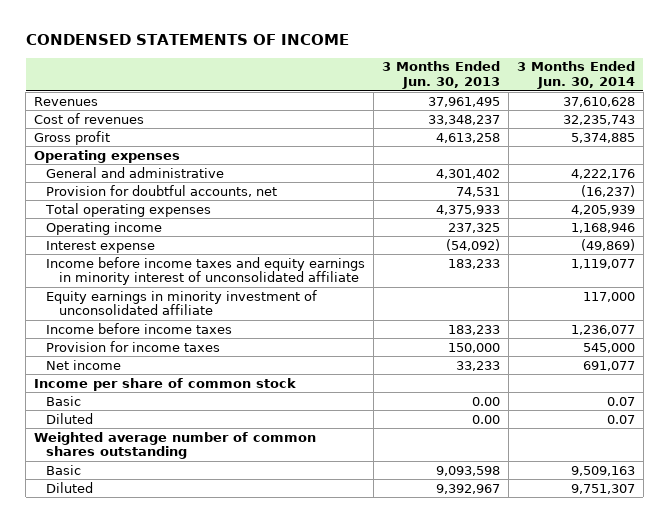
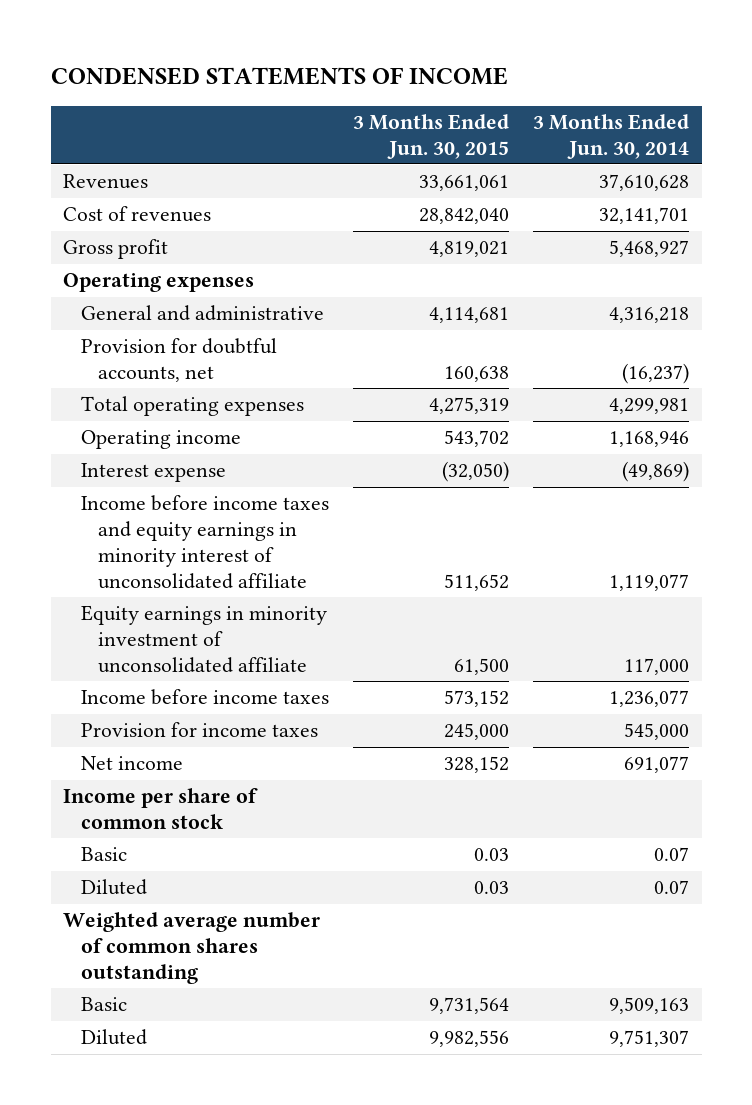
[382,61,501,90] 3 Months Ended Jun. 30, 2013 -> none
none -> [353,113,510,159] 3 Months Ended Jun. 30, 2015
[562,114,635,125] 32,235,743 -> [599,207,690,225] 32,141,701
[570,132,635,143] 5,374,885 -> [609,240,690,258] 5,468,927
[570,168,635,179] 4,222,176 -> [609,307,690,324] 4,316,218
[570,204,635,215] 4,205,939 -> [609,398,690,415] 4,299,981

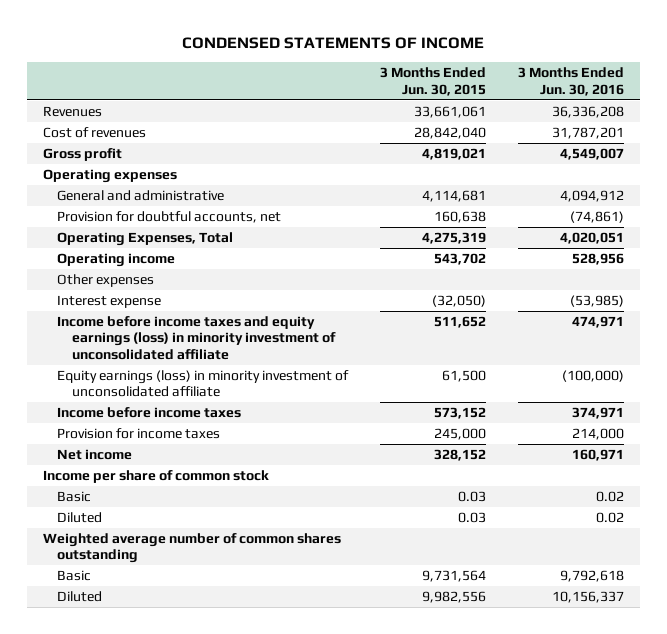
[533,113,690,159] 3 Months Ended Jun. 30, 2014 -> none
none -> [517,67,624,96] 3 Months Ended Jun. 30, 2016
[80,396,304,417] Total operating expenses -> [57,231,234,246] Operating Expenses, Total
none -> [57,273,155,287] Other expenses
[80,495,329,589] Income before income taxes and equity earnings in minority interest of unconsolidated affiliate -> [57,315,336,360] Income before income taxes and equity earnings (loss) in minority investment of unconsolidated affiliate
[80,605,327,673] Equity earnings in minority investment of unconsolidated affiliate -> [57,369,350,398] Equity earnings (loss) in minority investment of unconsolidated affiliate

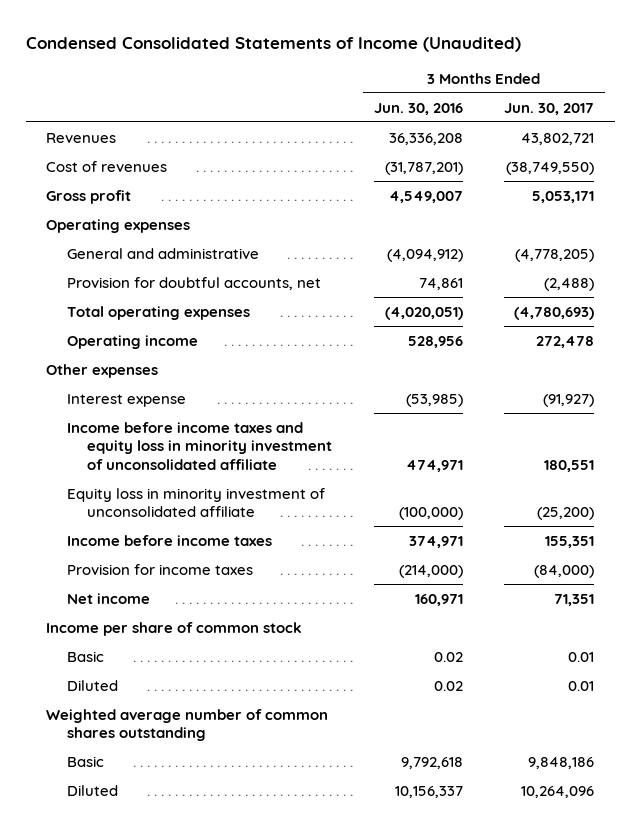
[182,37,485,50] CONDENSED STATEMENTS OF INCOME -> [25,36,521,52] Condensed Consolidated Statements of Income (Unaudited)
[380,67,487,96] 3 Months Ended Jun. 30, 2015 -> none
none -> [504,102,595,115] Jun. 30, 2017
[551,126,624,139] 31,787,201 -> [384,161,463,175] (31,787,201)
[559,189,624,202] 4,094,912 -> [386,248,463,262] (4,094,912)
[569,210,624,223] (74,861) -> [418,277,463,290] 74,861
[57,231,234,246] Operating Expenses, Total -> [66,305,250,320] Total operating expenses
[559,231,624,244] 4,020,051 -> [384,306,463,320] (4,020,051)
[57,315,336,360] Income before income taxes and equity earnings (loss) in minority investment of unconsolidated affiliate -> [66,421,333,470] Income before income taxes and equity loss in minority investment of unconsolidated affiliate
[57,369,350,398] Equity earnings (loss) in minority investment of unconsolidated affiliate -> [66,487,325,518] Equity loss in minority investment of unconsolidated affiliate
[571,427,624,440] 214,000 -> [398,564,463,578] (214,000)

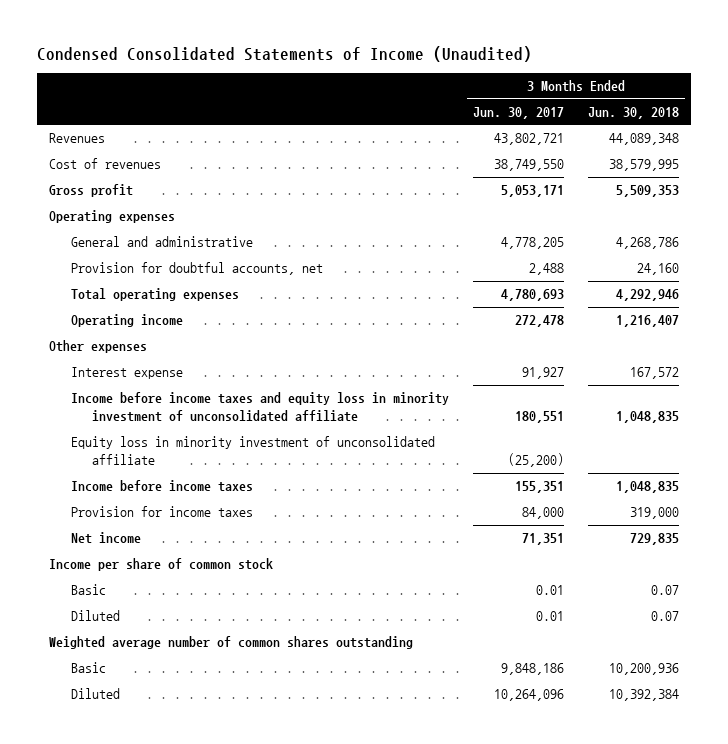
[373,102,463,115] Jun. 30, 2016 -> none
none -> [587,107,679,120] Jun. 30, 2018
[506,161,595,175] (38,749,550) -> [493,159,564,172] 38,749,550
[515,248,595,262] (4,778,205) -> [500,237,564,250] 4,778,205
[544,277,595,291] (2,488) -> [528,263,564,276] 2,488
[514,306,595,320] (4,780,693) -> [500,289,564,302] 4,780,693
[543,393,595,407] (91,927) -> [521,367,564,380] 91,927
[534,564,595,578] (84,000) -> [521,507,564,520] 84,000

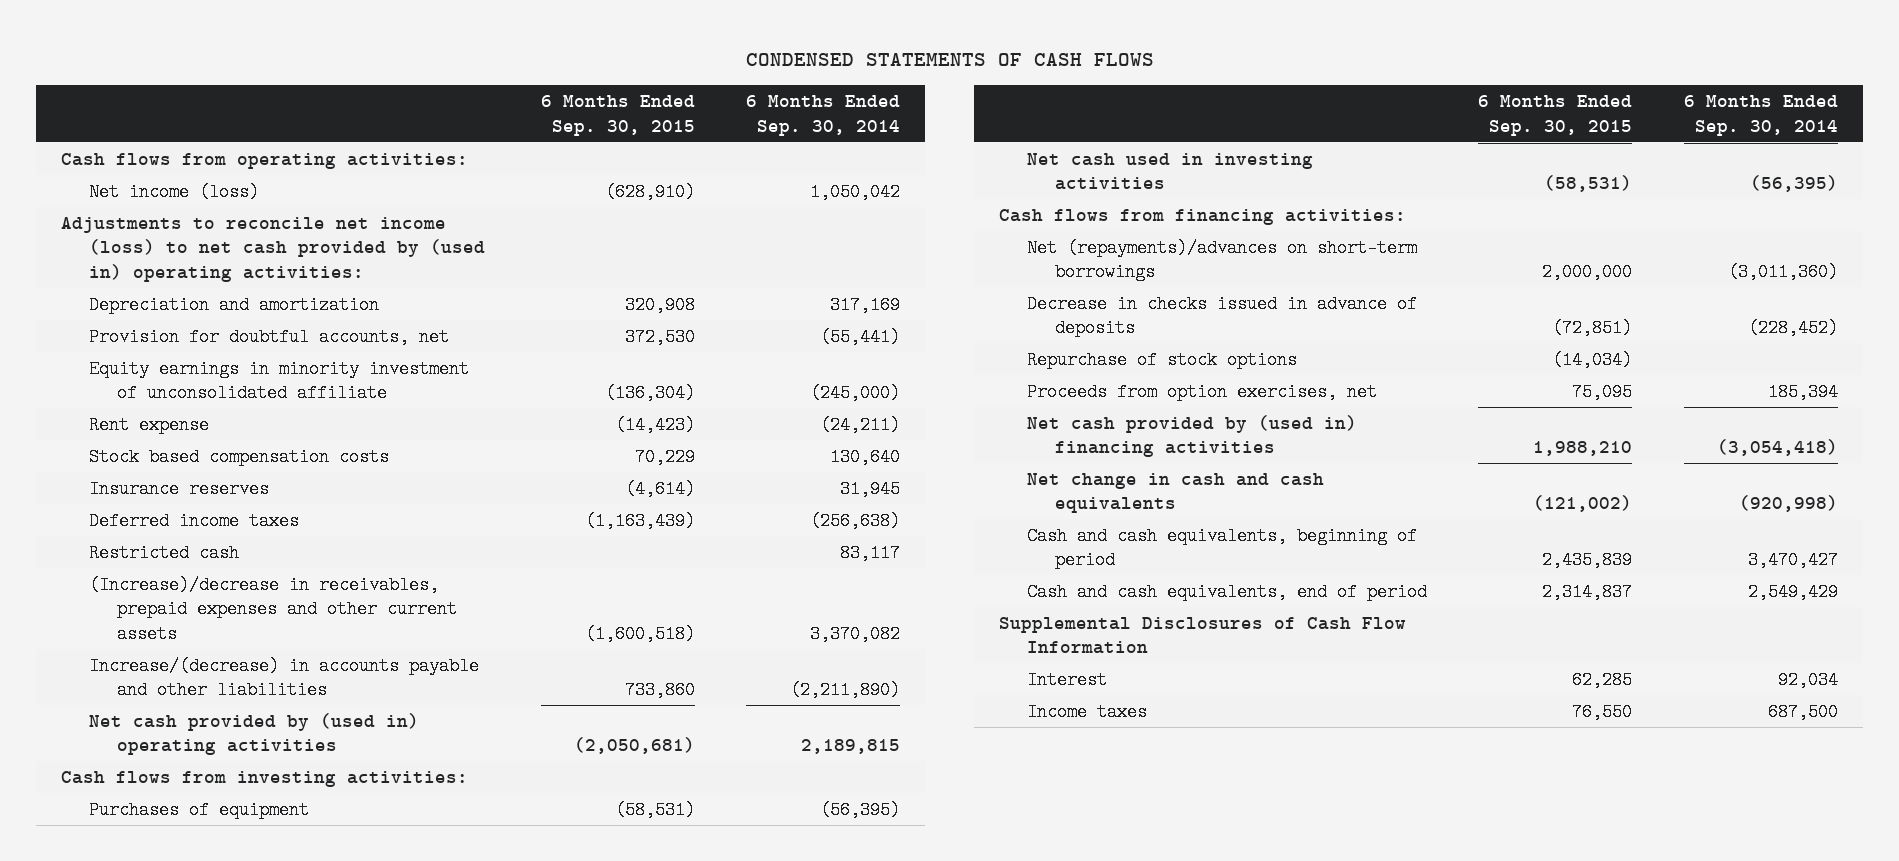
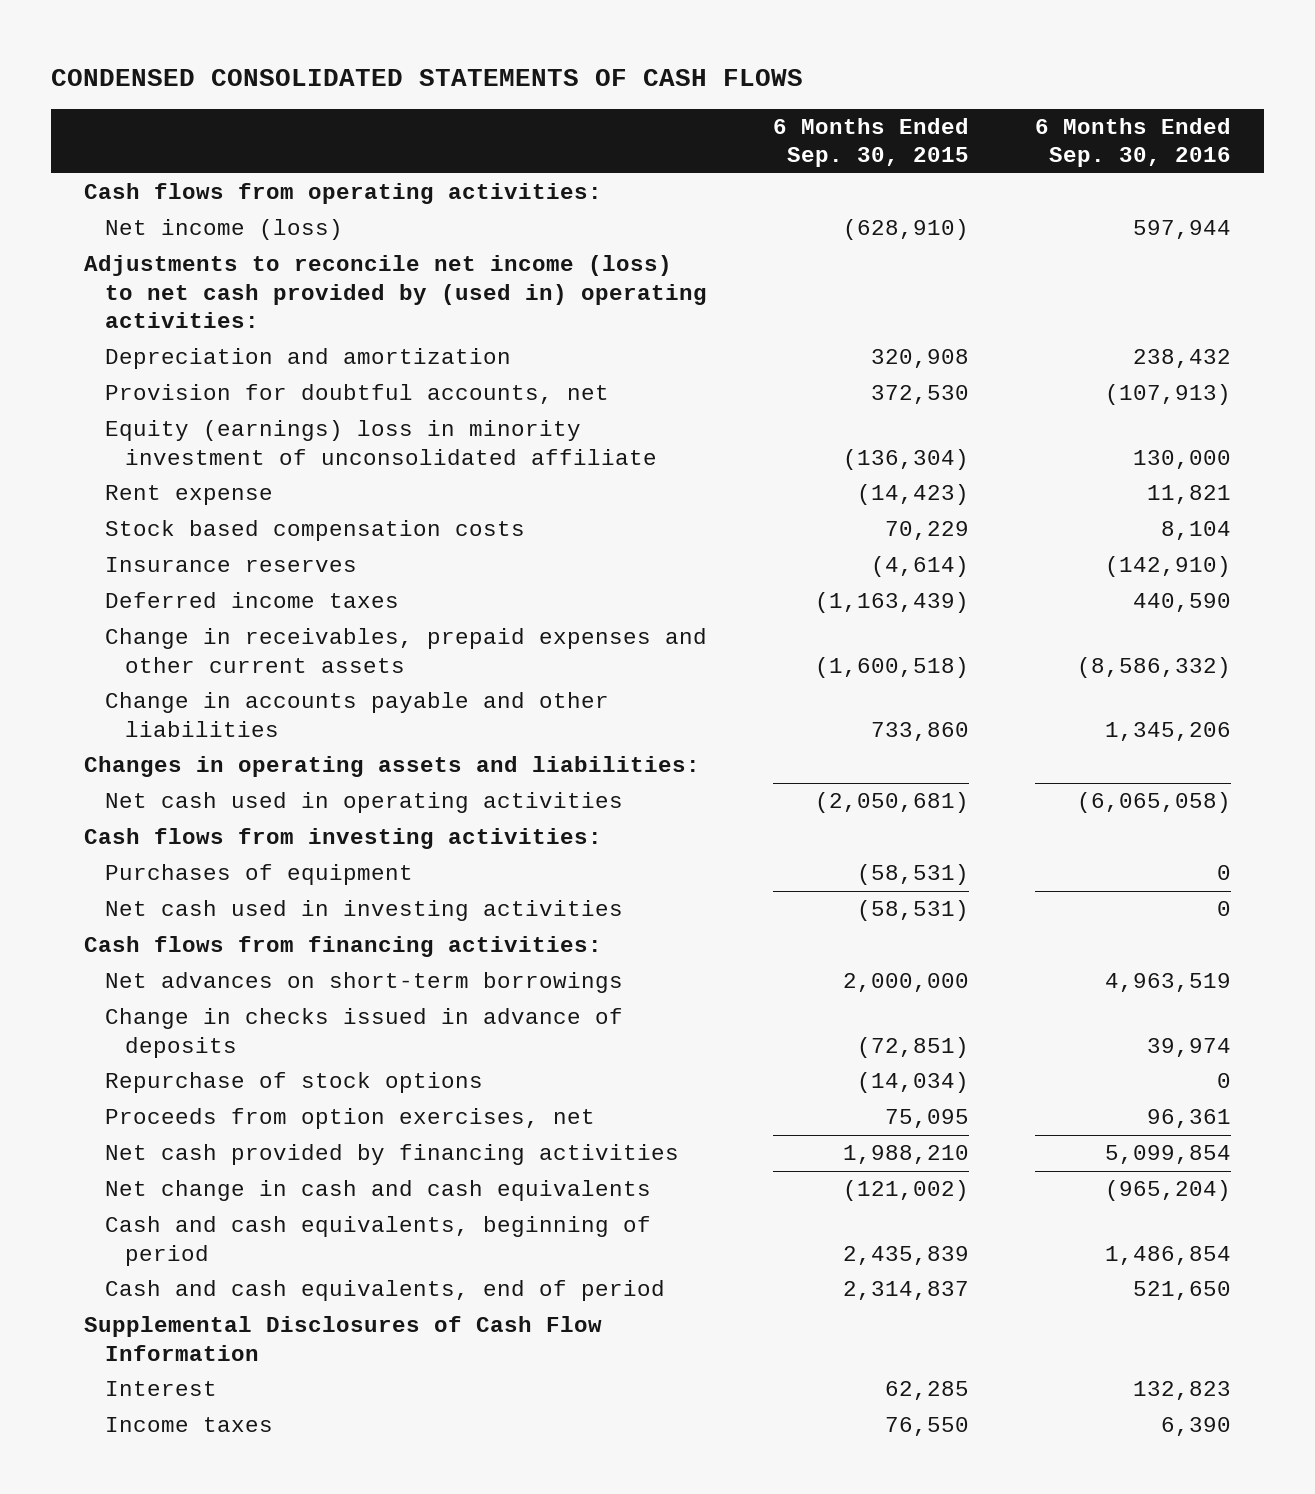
[745,52,1154,66] CONDENSED STATEMENTS OF CASH FLOWS -> [51,69,804,87] CONDENSED CONSOLIDATED STATEMENTS OF CASH FLOWS
[745,94,900,136] 6 Months Ended Sep. 30, 2014 -> none
none -> [1034,117,1231,168] 6 Months Ended Sep. 30, 2016
[89,359,470,403] Equity earnings in minority investment of unconsolidated affiliate -> [104,420,658,465] Equity (earnings) loss in minority investment of unconsolidated affiliate
[89,543,240,562] Restricted cash -> none
[89,575,458,644] (Increase)/decrease in receivables, prepaid expenses and other current assets -> [104,628,707,673] Change in receivables, prepaid expenses and other current assets
[89,656,480,700] Increase/(decrease) in accounts payable and other liabilities -> [104,692,609,737] Change in accounts payable and other liabilities
none -> [84,756,701,778] Changes in operating assets and liabilities:
[89,712,420,756] Net cash provided by (used in) operating activities -> [104,792,623,814] Net cash used in operating activities
[1027,238,1418,282] Net (repayments)/advances on short-term borrowings -> [104,972,623,994] Net advances on short-term borrowings
[1027,294,1418,338] Decrease in checks issued in advance of deposits -> [104,1008,623,1058] Change in checks issued in advance of deposits
[1027,414,1358,458] Net cash provided by (used in) financing activities -> [104,1144,679,1166] Net cash provided by financing activities

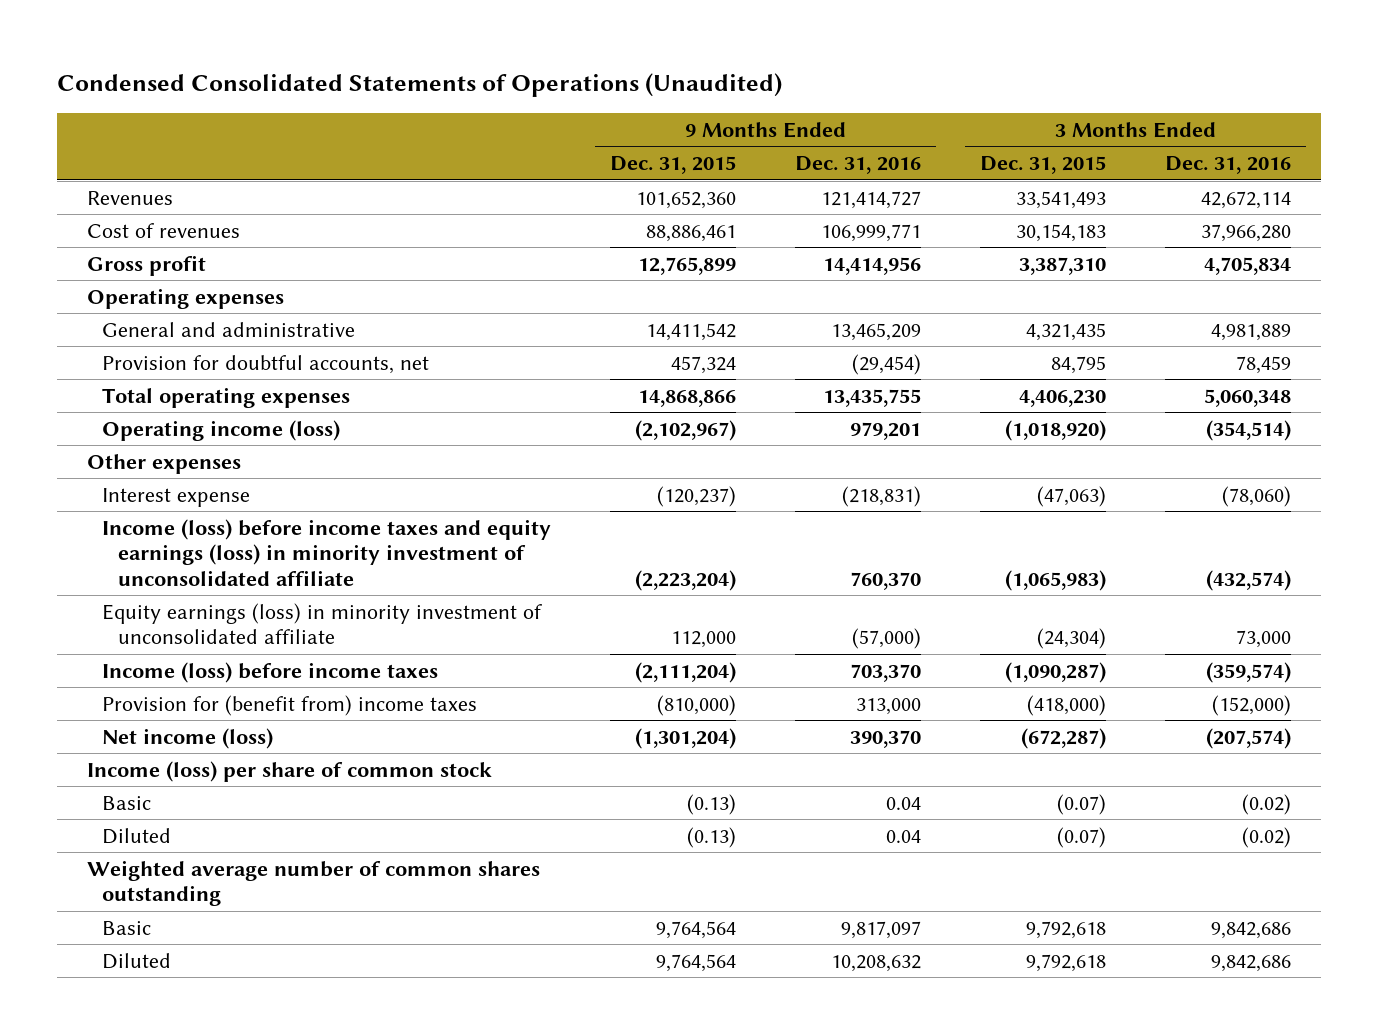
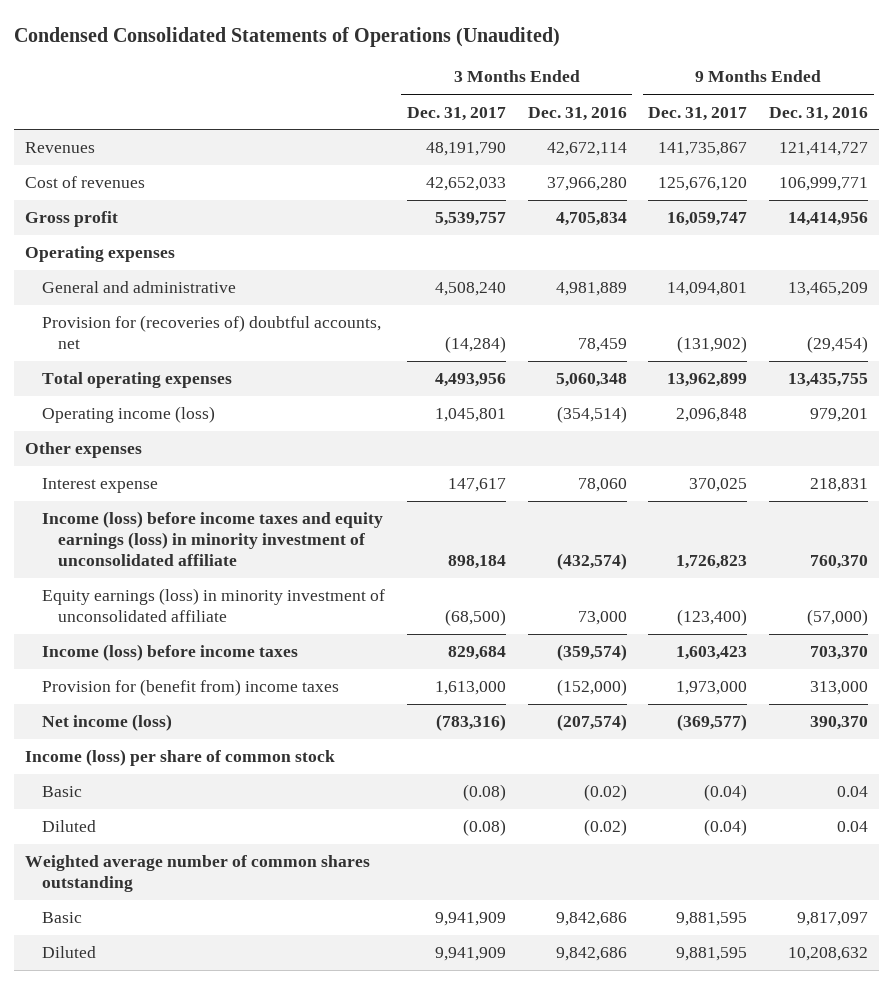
[610,156,737,175] Dec. 31, 2015 -> none
[980,156,1107,175] Dec. 31, 2015 -> none
none -> [406,106,506,121] Dec. 31, 2017
none -> [648,106,748,121] Dec. 31, 2017
[102,354,430,374] Provision for doubtful accounts, net -> [41,315,381,350] Provision for (recoveries of) doubtful accounts, net
[842,485,922,507] (218,831) -> [810,478,869,493] 218,831
[1222,485,1292,507] (78,060) -> [577,478,627,493] 78,060

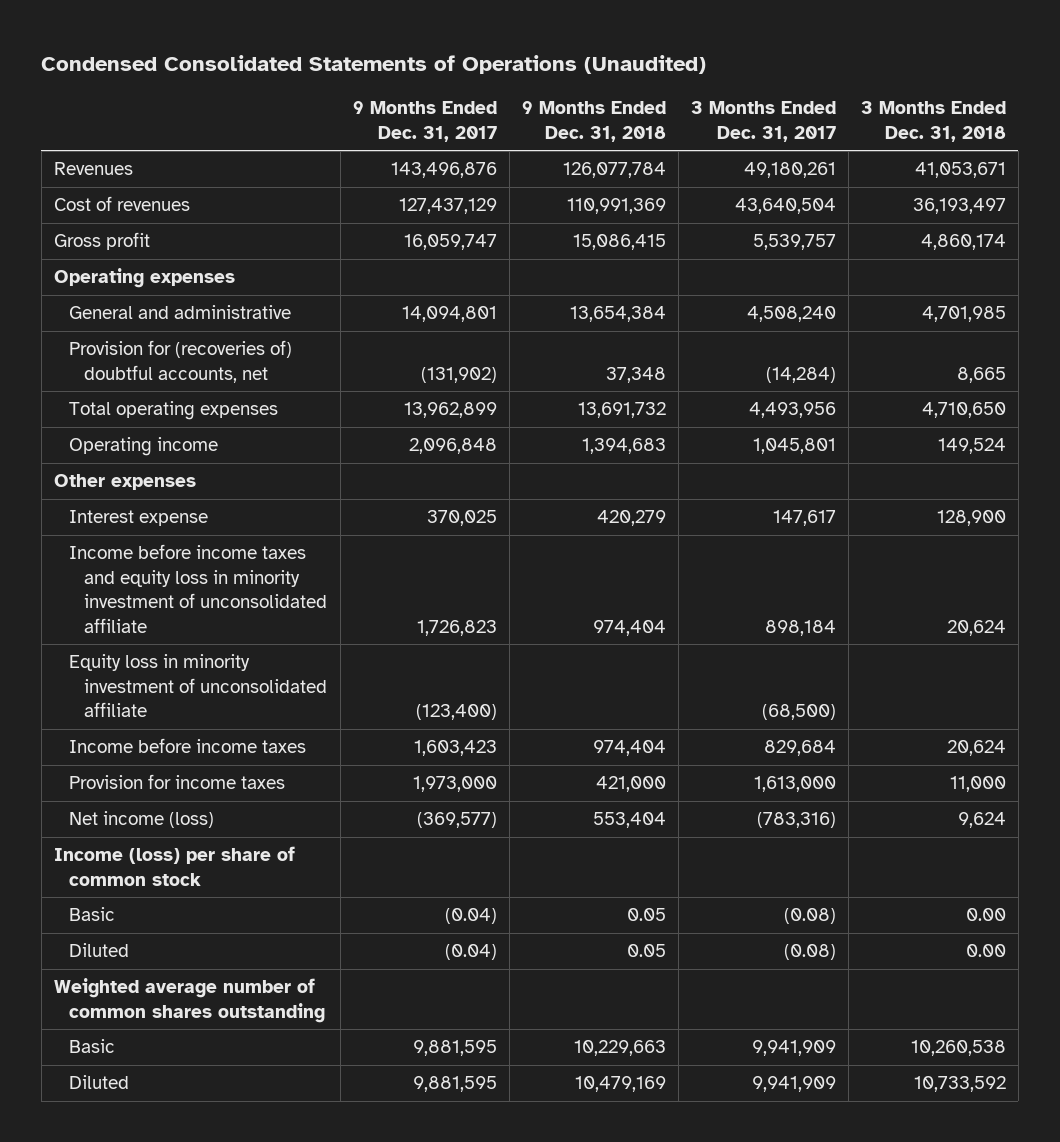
[527,106,627,121] Dec. 31, 2016 -> none
[769,106,869,121] Dec. 31, 2016 -> none
none -> [521,101,666,142] 9 Months Ended Dec. 31, 2018
none -> [860,101,1006,142] 3 Months Ended Dec. 31, 2018
[425,142,506,157] 48,191,790 -> [743,162,836,179] 49,180,261
[658,142,748,157] 141,735,867 -> [390,162,497,179] 143,496,876
[425,177,506,192] 42,652,033 -> [734,198,836,215] 43,640,504
[658,177,748,192] 125,676,120 -> [398,198,497,215] 127,437,129
[41,406,215,424] Operating income (loss) -> [69,437,219,457] Operating income
[41,511,383,567] Income (loss) before income taxes and equity earnings (loss) in minority investment of unconsolidated affiliate -> [69,544,328,633] Income before income taxes and equity loss in minority investment of unconsolidated affiliate
[41,588,385,623] Equity earnings (loss) in minority investment of unconsolidated affiliate -> [69,654,328,718] Equity loss in minority investment of unconsolidated affiliate
[41,644,298,662] Income (loss) before income taxes -> [69,738,307,754] Income before income taxes
[41,679,339,697] Provision for (benefit from) income taxes -> [69,774,286,790] Provision for income taxes

